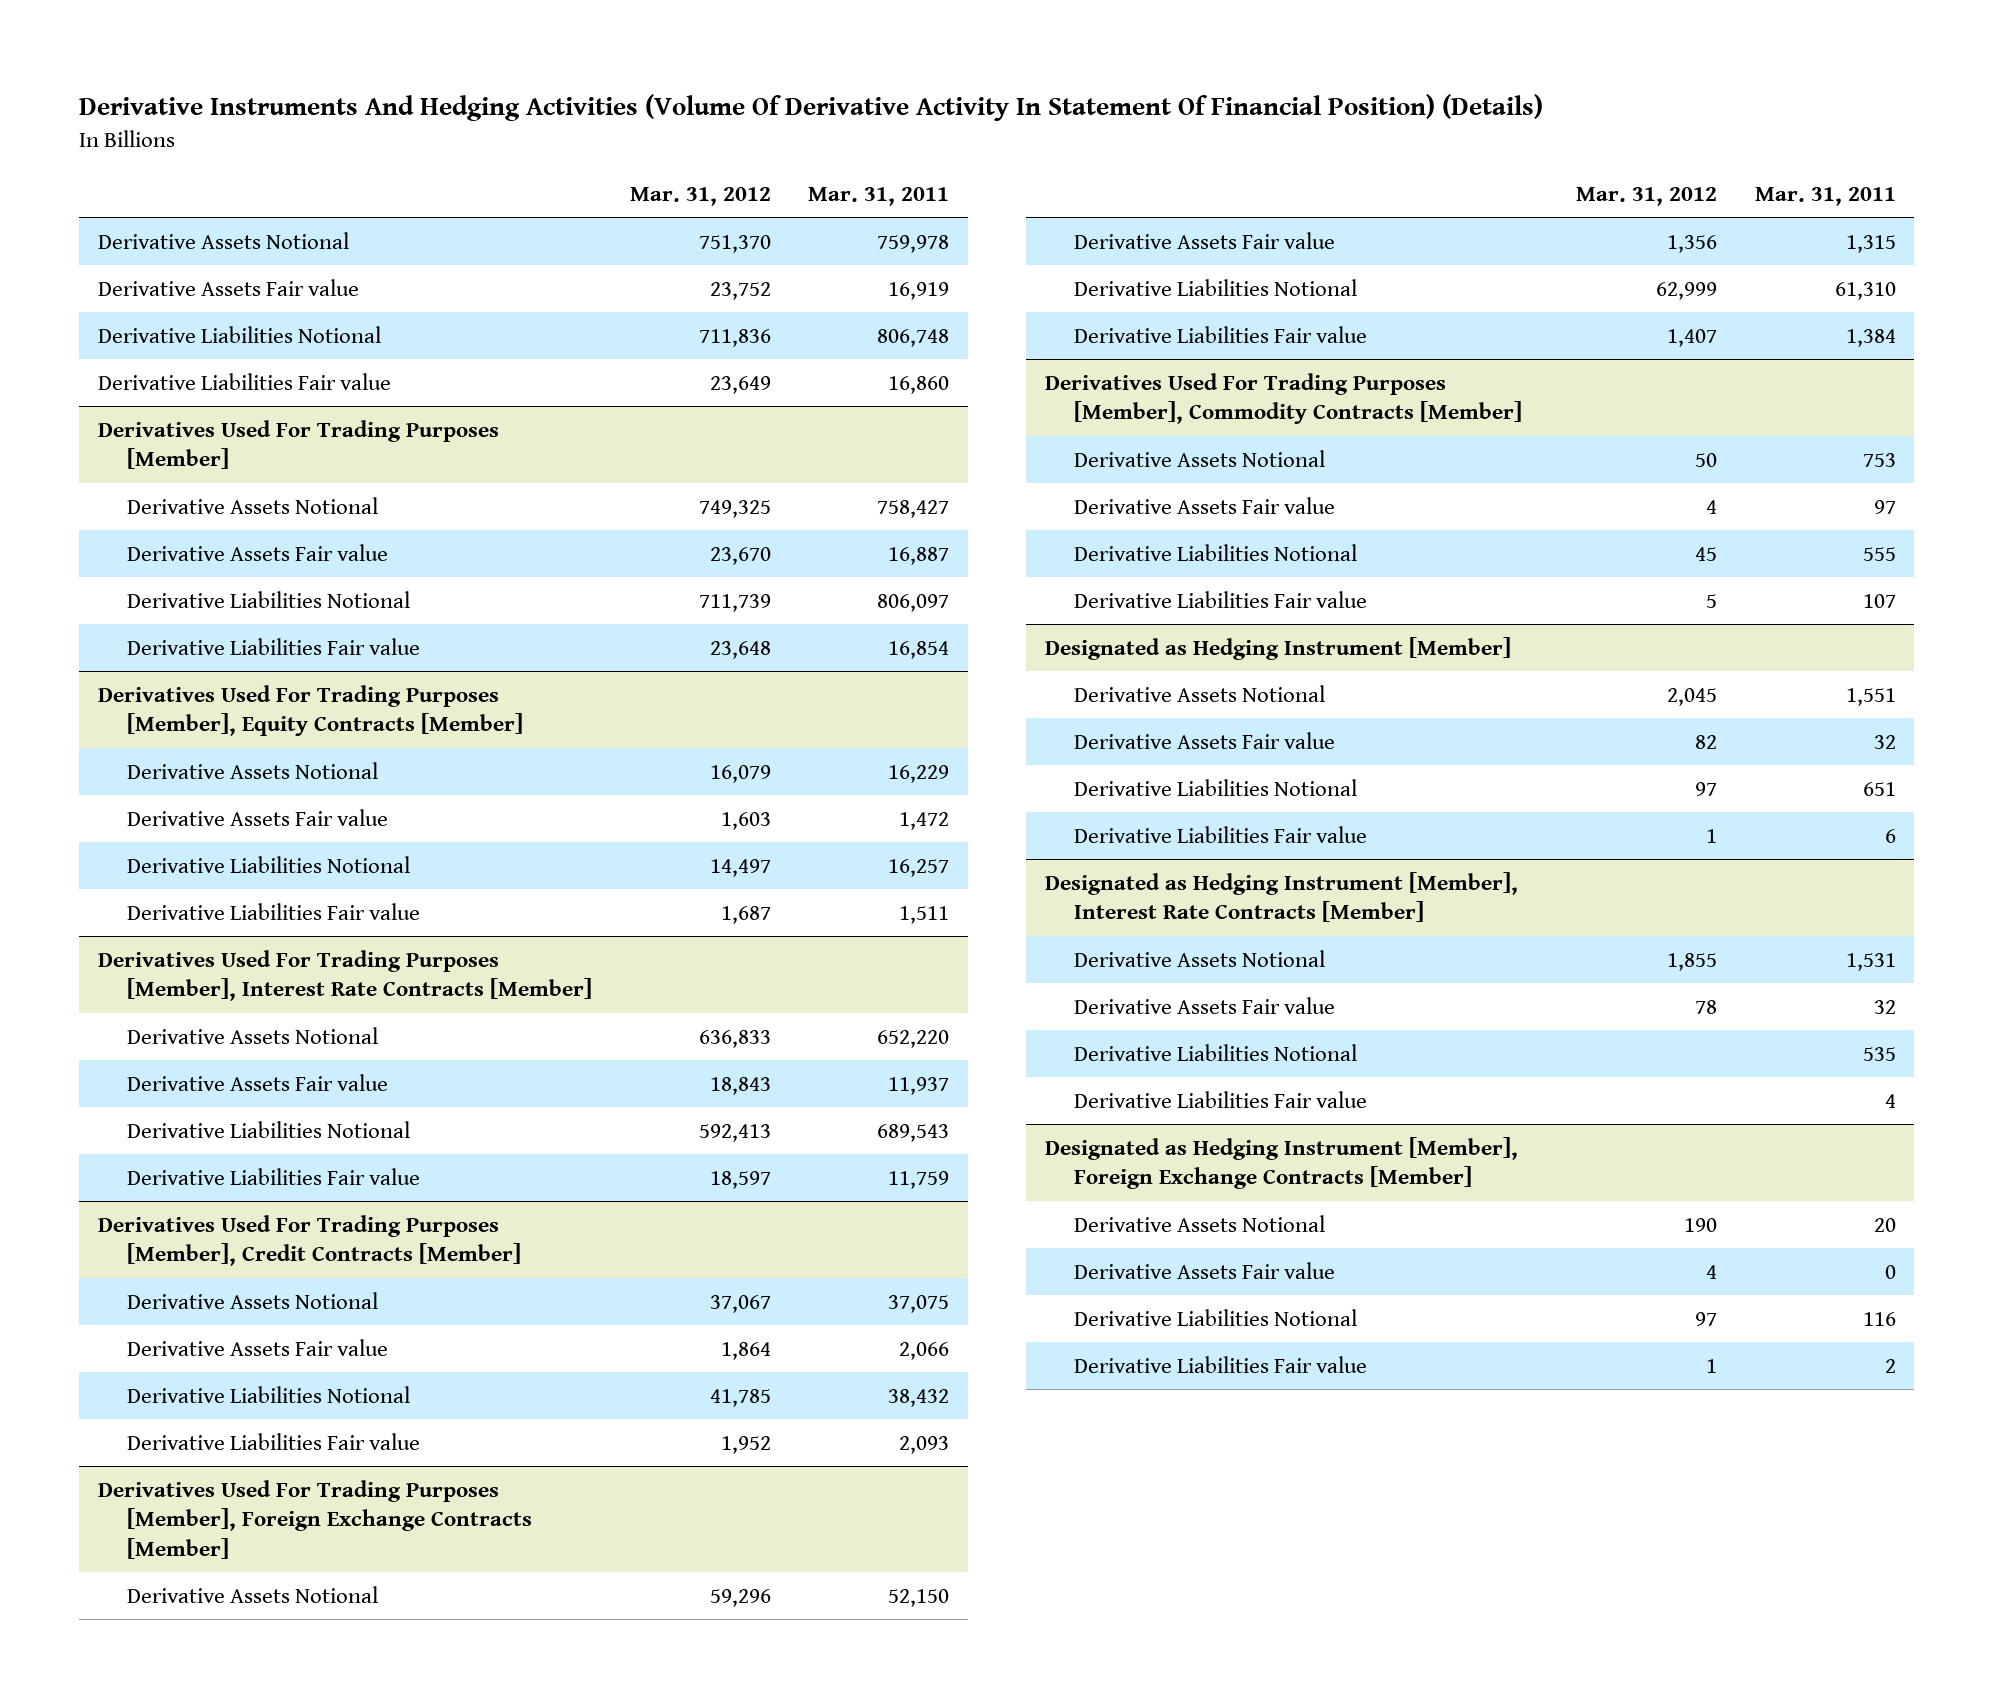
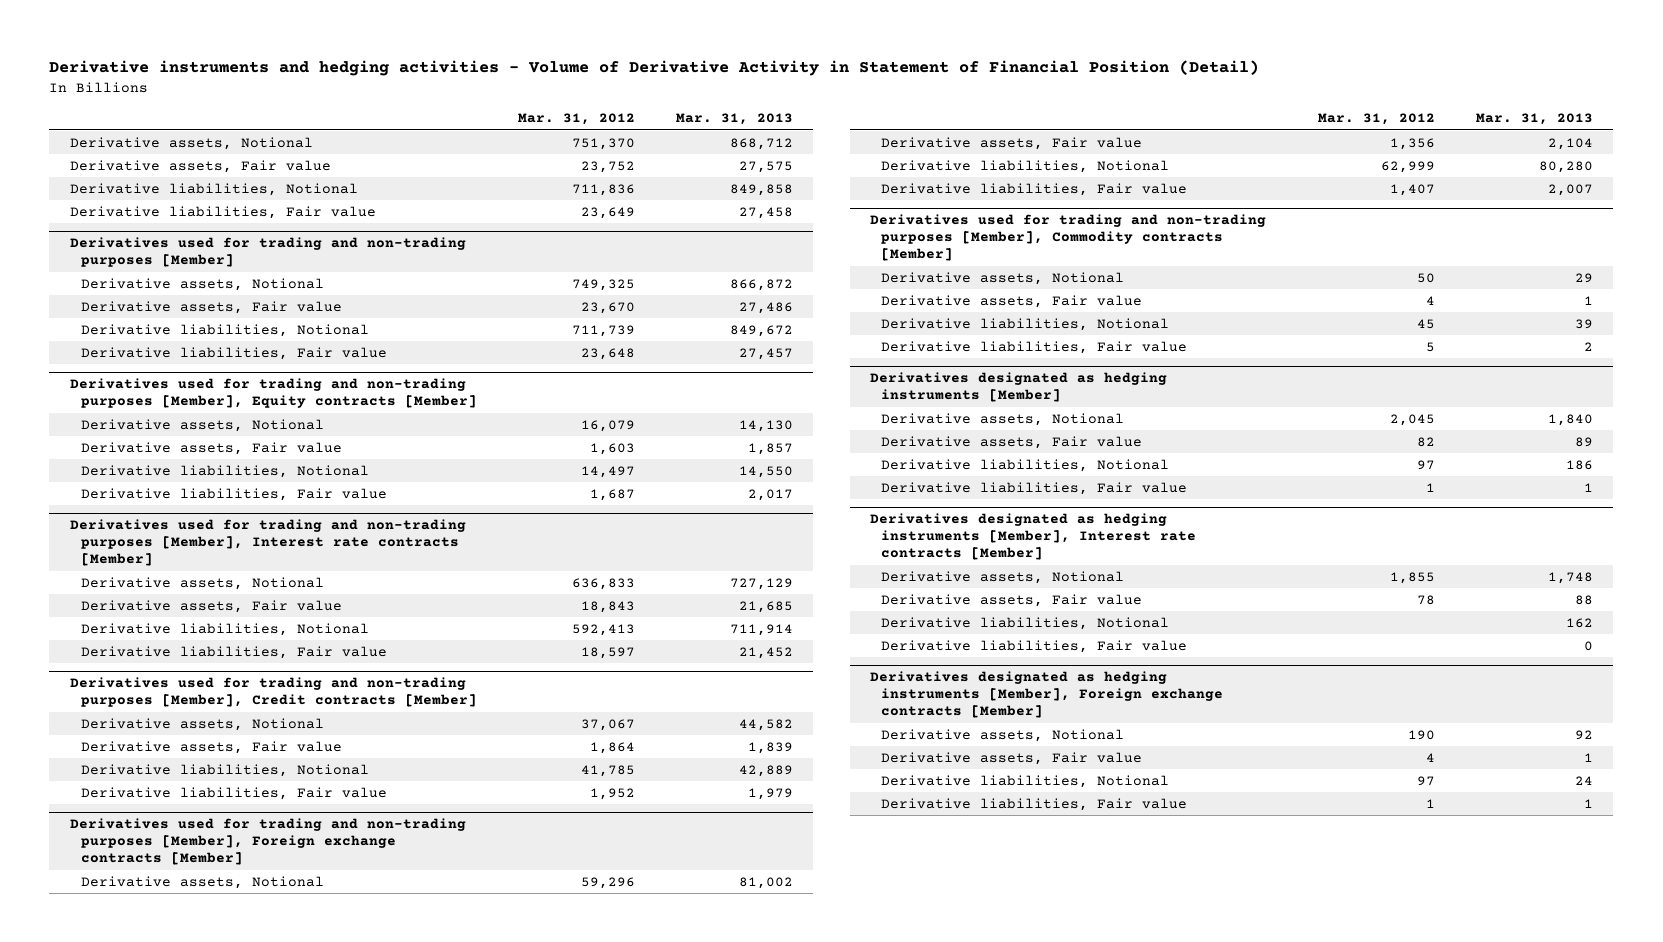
[79,94,1544,122] Derivative Instruments And Hedging Activities (Volume Of Derivative Activity In Statement Of Financial Position) (Details) -> [49,60,1260,77] Derivative instruments and hedging activities - Volume of Derivative Activity in Statement of Financial Position (Detail)
[808,186,950,206] Mar. 31, 2011 -> none
none -> [675,113,793,126] Mar. 31, 2013
[98,231,350,249] Derivative Assets Notional -> [69,136,313,150] Derivative assets, Notional
[98,278,360,296] Derivative Assets Fair value -> [69,159,331,173] Derivative assets, Fair value
[98,325,382,343] Derivative Liabilities Notional -> [69,182,358,196] Derivative liabilities, Notional
[98,372,392,390] Derivative Liabilities Fair value -> [69,205,376,219] Derivative liabilities, Fair value
[98,419,500,470] Derivatives Used For Trading Purposes [Member] -> [69,237,466,268] Derivatives used for trading and non-trading purposes [Member]
[127,496,379,514] Derivative Assets Notional -> [80,277,324,291] Derivative assets, Notional
[127,543,389,561] Derivative Assets Fair value -> [80,300,342,314] Derivative assets, Fair value
[127,590,411,608] Derivative Liabilities Notional -> [80,323,369,337] Derivative liabilities, Notional
[127,637,421,655] Derivative Liabilities Fair value -> [80,346,387,360] Derivative liabilities, Fair value
[98,684,524,737] Derivatives Used For Trading Purposes [Member], Equity Contracts [Member] -> [69,378,477,409] Derivatives used for trading and non-trading purposes [Member], Equity contracts [Member]
[127,761,379,779] Derivative Assets Notional -> [80,418,324,432] Derivative assets, Notional
[127,808,389,826] Derivative Assets Fair value -> [80,441,342,455] Derivative assets, Fair value
[127,855,411,873] Derivative Liabilities Notional -> [80,464,369,478] Derivative liabilities, Notional
[127,902,421,920] Derivative Liabilities Fair value -> [80,487,387,501] Derivative liabilities, Fair value
[98,949,593,1002] Derivatives Used For Trading Purposes [Member], Interest Rate Contracts [Member] -> [69,519,466,567] Derivatives used for trading and non-trading purposes [Member], Interest rate contracts [Member]
[127,1026,379,1044] Derivative Assets Notional -> [80,576,324,590] Derivative assets, Notional
[127,1073,389,1091] Derivative Assets Fair value -> [80,599,342,613] Derivative assets, Fair value
[127,1120,411,1138] Derivative Liabilities Notional -> [80,622,369,636] Derivative liabilities, Notional
[127,1167,421,1185] Derivative Liabilities Fair value -> [80,645,387,659] Derivative liabilities, Fair value
[98,1214,522,1267] Derivatives Used For Trading Purposes [Member], Credit Contracts [Member] -> [69,677,477,708] Derivatives used for trading and non-trading purposes [Member], Credit contracts [Member]
[127,1291,379,1309] Derivative Assets Notional -> [80,717,324,731] Derivative assets, Notional
[127,1338,389,1356] Derivative Assets Fair value -> [80,740,342,754] Derivative assets, Fair value
[127,1385,411,1403] Derivative Liabilities Notional -> [80,763,369,777] Derivative liabilities, Notional
[127,1432,421,1450] Derivative Liabilities Fair value -> [80,786,387,800] Derivative liabilities, Fair value
[98,1479,533,1560] Derivatives Used For Trading Purposes [Member], Foreign Exchange Contracts [Member] -> [69,818,466,866] Derivatives used for trading and non-trading purposes [Member], Foreign exchange contracts [Member]
[127,1585,379,1603] Derivative Assets Notional -> [80,875,324,889] Derivative assets, Notional
[1073,231,1335,249] Derivative Assets Fair value -> [880,136,1142,150] Derivative assets, Fair value
[1073,278,1357,296] Derivative Liabilities Notional -> [880,159,1169,173] Derivative liabilities, Notional
[1073,325,1367,343] Derivative Liabilities Fair value -> [880,182,1187,196] Derivative liabilities, Fair value
[1044,372,1522,425] Derivatives Used For Trading Purposes [Member], Commodity Contracts [Member] -> [869,214,1266,262] Derivatives used for trading and non-trading purposes [Member], Commodity contracts [Member]
[1073,449,1325,467] Derivative Assets Notional -> [880,271,1124,285] Derivative assets, Notional
[1073,496,1335,514] Derivative Assets Fair value -> [880,294,1142,308] Derivative assets, Fair value
[1073,543,1357,561] Derivative Liabilities Notional -> [880,317,1169,331] Derivative liabilities, Notional
[1073,590,1367,608] Derivative Liabilities Fair value -> [880,340,1187,354] Derivative liabilities, Fair value
[1044,636,1511,660] Designated as Hedging Instrument [Member] -> [869,372,1167,403] Derivatives designated as hedging instruments [Member]
[1073,684,1325,702] Derivative Assets Notional -> [880,412,1124,426] Derivative assets, Notional
[1073,731,1335,749] Derivative Assets Fair value -> [880,435,1142,449] Derivative assets, Fair value
[1073,778,1357,796] Derivative Liabilities Notional -> [880,458,1169,472] Derivative liabilities, Notional
[1073,825,1367,843] Derivative Liabilities Fair value -> [880,481,1187,495] Derivative liabilities, Fair value
[1044,871,1518,923] Designated as Hedging Instrument [Member], Interest Rate Contracts [Member] -> [869,513,1196,561] Derivatives designated as hedging instruments [Member], Interest rate contracts [Member]
[1073,949,1325,967] Derivative Assets Notional -> [880,570,1124,584] Derivative assets, Notional
[1073,996,1335,1014] Derivative Assets Fair value -> [880,593,1142,607] Derivative assets, Fair value
[1073,1043,1357,1061] Derivative Liabilities Notional -> [880,616,1169,630] Derivative liabilities, Notional
[1073,1090,1367,1108] Derivative Liabilities Fair value -> [880,639,1187,653] Derivative liabilities, Fair value
[1044,1136,1518,1190] Designated as Hedging Instrument [Member], Foreign Exchange Contracts [Member] -> [869,671,1223,719] Derivatives designated as hedging instruments [Member], Foreign exchange contracts [Member]
[1073,1214,1325,1232] Derivative Assets Notional -> [880,728,1124,742] Derivative assets, Notional
[1073,1261,1335,1279] Derivative Assets Fair value -> [880,751,1142,765] Derivative assets, Fair value
[1073,1308,1357,1326] Derivative Liabilities Notional -> [880,774,1169,788] Derivative liabilities, Notional
[1073,1355,1367,1373] Derivative Liabilities Fair value -> [880,797,1187,811] Derivative liabilities, Fair value

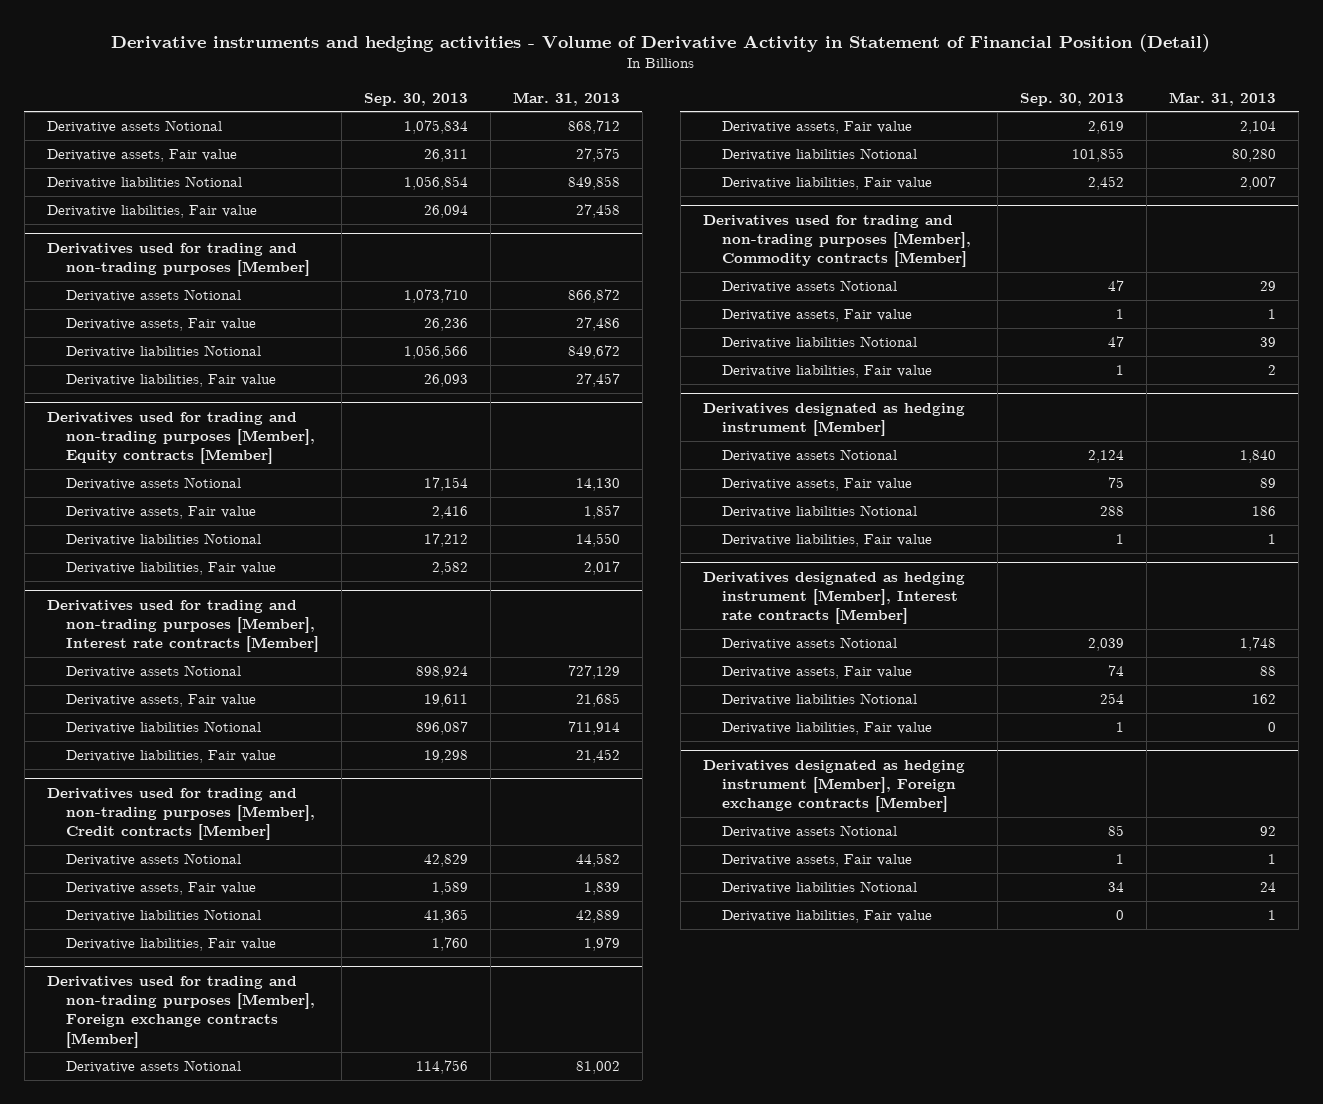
[517,113,635,126] Mar. 31, 2012 -> none
none -> [363,92,468,106] Sep. 30, 2013
[69,136,313,150] Derivative assets, Notional -> [46,120,222,134] Derivative assets Notional
[69,182,358,196] Derivative liabilities, Notional -> [46,176,242,190] Derivative liabilities Notional
[80,277,324,291] Derivative assets, Notional -> [65,289,241,303] Derivative assets Notional
[80,323,369,337] Derivative liabilities, Notional -> [65,345,261,359] Derivative liabilities Notional
[80,418,324,432] Derivative assets, Notional -> [65,477,241,491] Derivative assets Notional
[80,464,369,478] Derivative liabilities, Notional -> [65,533,261,547] Derivative liabilities Notional
[80,576,324,590] Derivative assets, Notional -> [65,665,241,679] Derivative assets Notional
[80,622,369,636] Derivative liabilities, Notional -> [65,721,261,735] Derivative liabilities Notional
[80,717,324,731] Derivative assets, Notional -> [65,853,241,867] Derivative assets Notional
[80,763,369,777] Derivative liabilities, Notional -> [65,909,261,923] Derivative liabilities Notional
[80,875,324,889] Derivative assets, Notional -> [65,1060,241,1074] Derivative assets Notional
[880,159,1169,173] Derivative liabilities, Notional -> [721,148,917,162] Derivative liabilities Notional
[880,271,1124,285] Derivative assets, Notional -> [721,280,897,294] Derivative assets Notional
[880,317,1169,331] Derivative liabilities, Notional -> [721,336,917,350] Derivative liabilities Notional
[869,372,1167,403] Derivatives designated as hedging instruments [Member] -> [702,402,965,437] Derivatives designated as hedging instrument [Member]
[880,412,1124,426] Derivative assets, Notional -> [721,449,897,463] Derivative assets Notional
[880,458,1169,472] Derivative liabilities, Notional -> [721,505,917,519] Derivative liabilities Notional
[869,513,1196,561] Derivatives designated as hedging instruments [Member], Interest rate contracts [Member] -> [702,571,965,625] Derivatives designated as hedging instrument [Member], Interest rate contracts [Member]
[880,570,1124,584] Derivative assets, Notional -> [721,637,897,651] Derivative assets Notional
[880,616,1169,630] Derivative liabilities, Notional -> [721,693,917,707] Derivative liabilities Notional
[869,671,1223,719] Derivatives designated as hedging instruments [Member], Foreign exchange contracts [Member] -> [702,759,965,813] Derivatives designated as hedging instrument [Member], Foreign exchange contracts [Member]
[880,728,1124,742] Derivative assets, Notional -> [721,825,897,839] Derivative assets Notional
[880,774,1169,788] Derivative liabilities, Notional -> [721,881,917,895] Derivative liabilities Notional

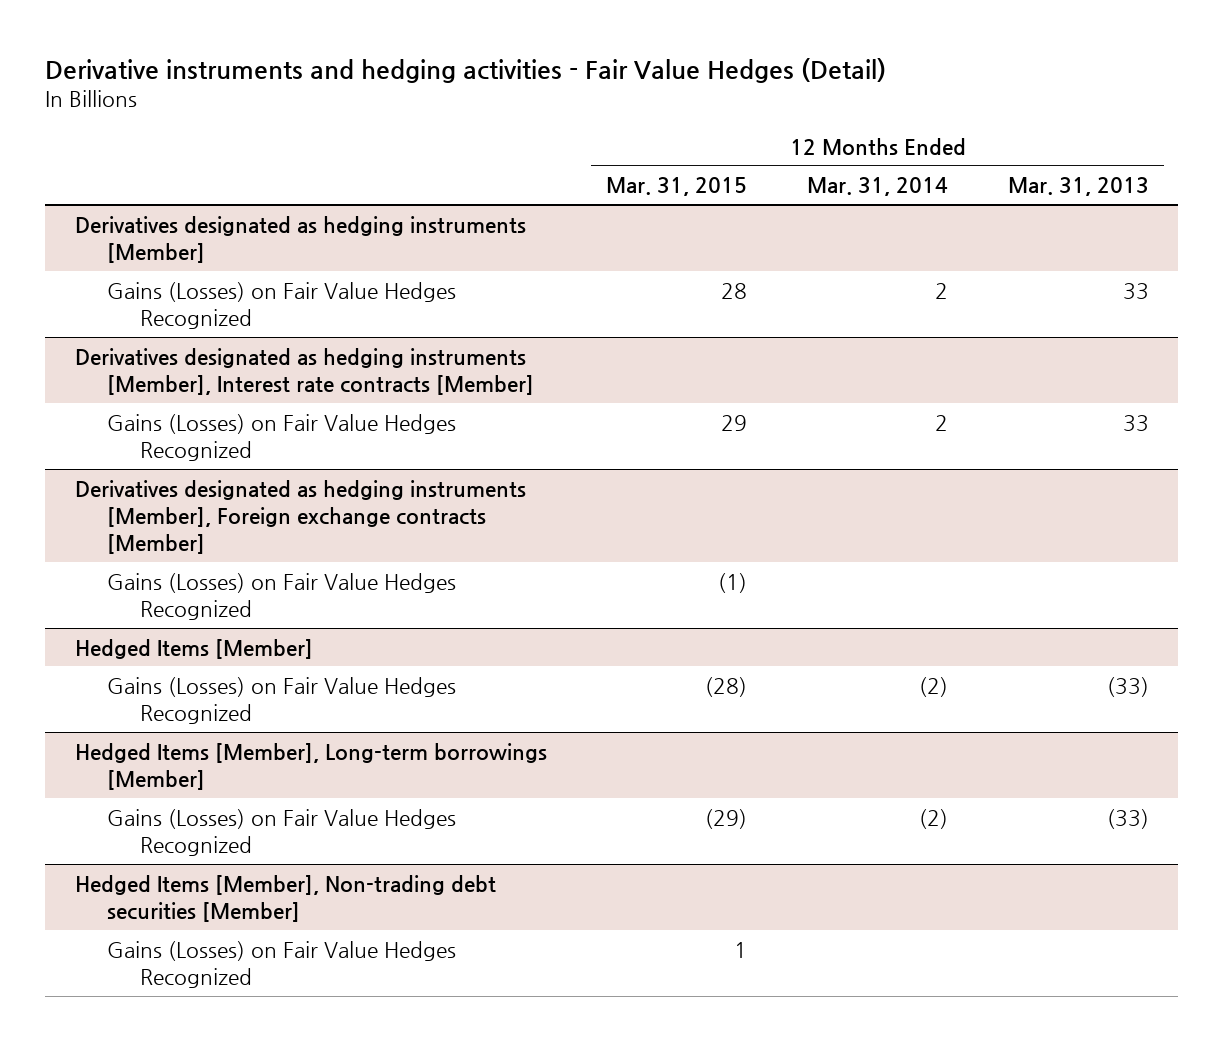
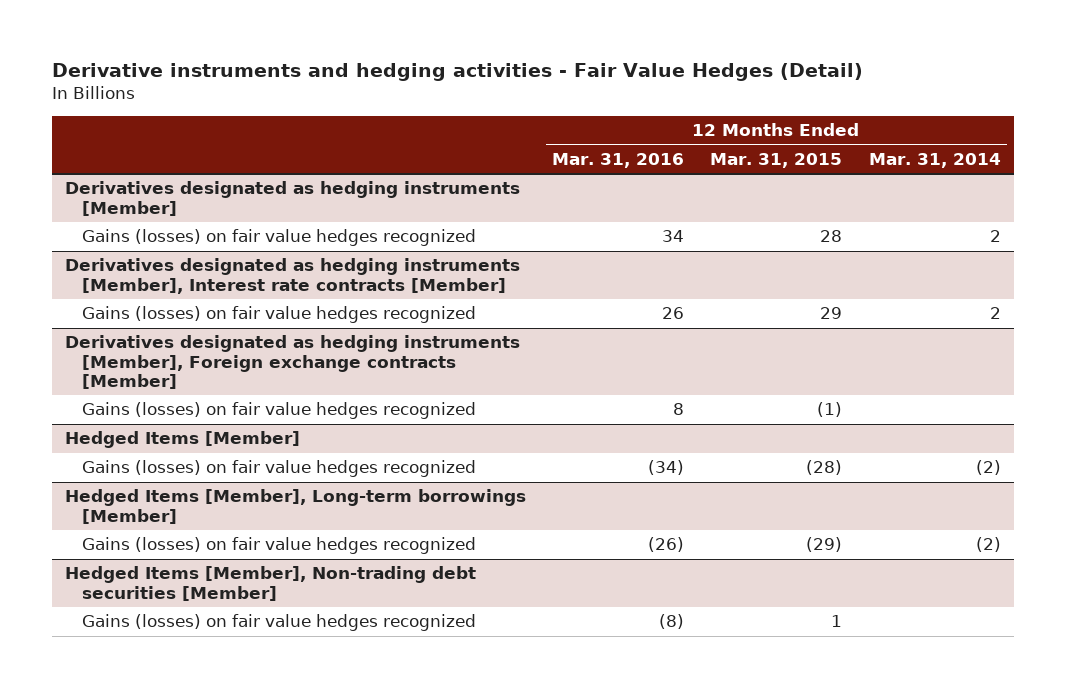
[1007,177,1149,197] Mar. 31, 2013 -> none
none -> [552,153,685,169] Mar. 31, 2016
[107,281,457,329] Gains (Losses) on Fair Value Hedges Recognized -> [81,229,476,247] Gains (losses) on fair value hedges recognized
[107,413,457,461] Gains (Losses) on Fair Value Hedges Recognized -> [81,306,476,324] Gains (losses) on fair value hedges recognized
[107,572,457,620] Gains (Losses) on Fair Value Hedges Recognized -> [81,402,476,420] Gains (losses) on fair value hedges recognized
[107,676,457,724] Gains (Losses) on Fair Value Hedges Recognized -> [81,460,476,478] Gains (losses) on fair value hedges recognized
[107,808,457,856] Gains (Losses) on Fair Value Hedges Recognized -> [81,537,476,555] Gains (losses) on fair value hedges recognized
[107,940,457,988] Gains (Losses) on Fair Value Hedges Recognized -> [81,614,476,632] Gains (losses) on fair value hedges recognized

